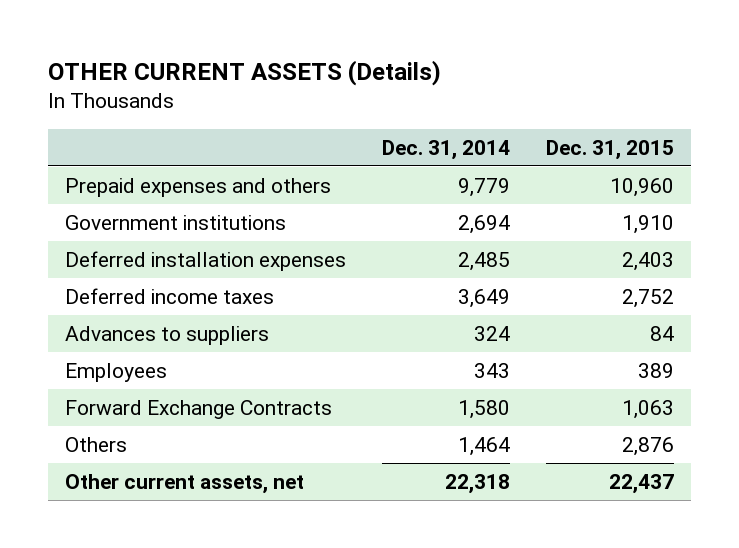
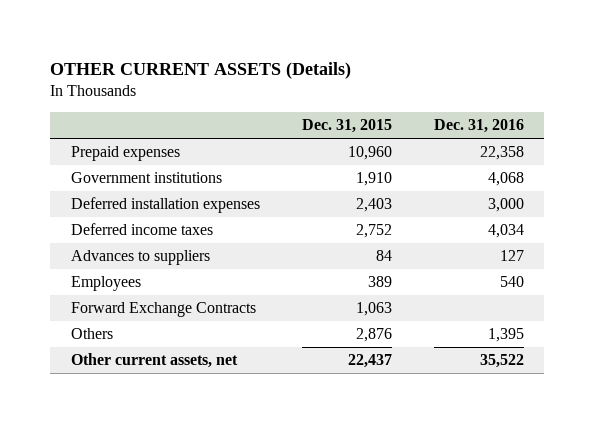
[382,139,511,160] Dec. 31, 2014 -> none
none -> [433,119,524,134] Dec. 31, 2016
[65,177,332,197] Prepaid expenses and others -> [71,146,181,162] Prepaid expenses

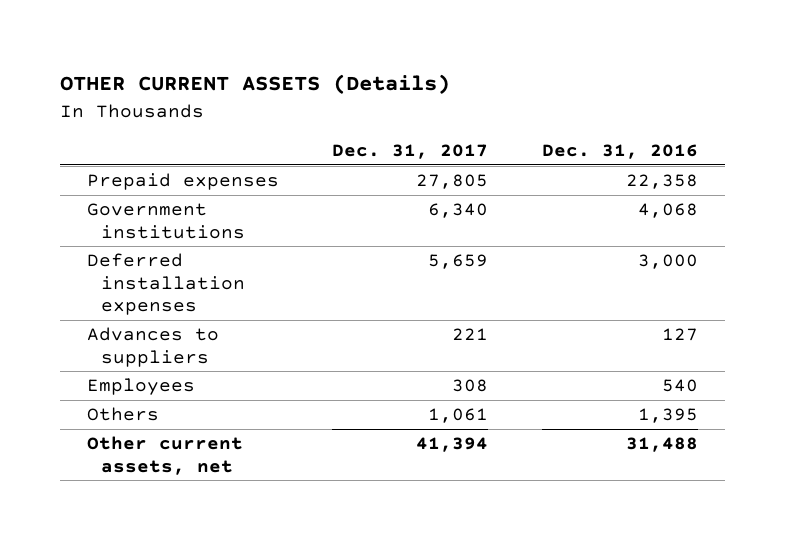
[301,119,392,134] Dec. 31, 2015 -> none
none -> [332,144,489,160] Dec. 31, 2017
[71,223,214,236] Deferred income taxes -> none
[71,302,257,318] Forward Exchange Contracts -> none
[479,354,524,369] 35,522 -> [626,437,699,453] 31,488

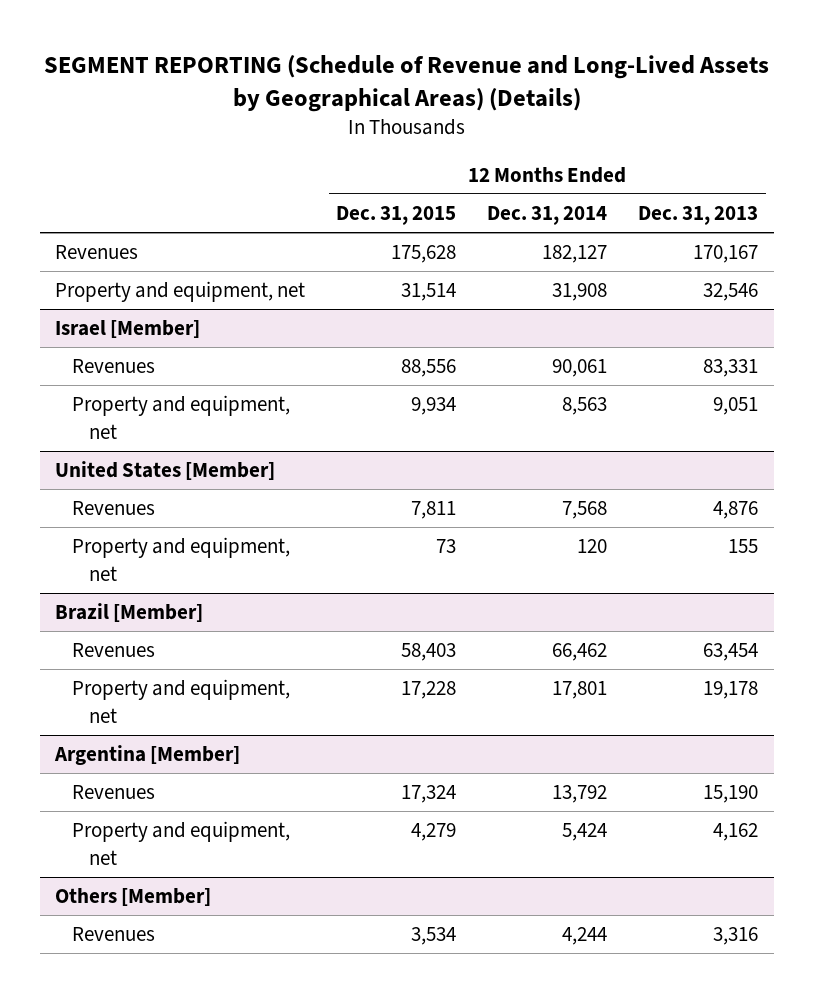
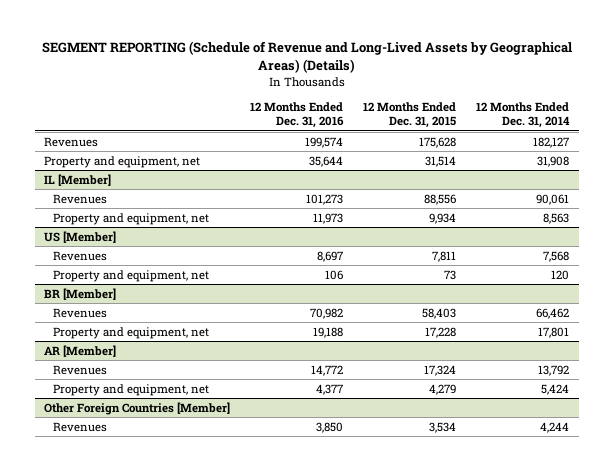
[638,205,759,225] Dec. 31, 2013 -> none
none -> [250,101,345,129] 12 Months Ended Dec. 31, 2016
[55,320,201,339] Israel [Member] -> [44,173,112,186] IL [Member]
[55,461,276,481] United States [Member] -> [44,230,117,243] US [Member]
[55,603,204,623] Brazil [Member] -> [44,287,117,300] BR [Member]
[54,745,241,766] Argentina [Member] -> [44,344,117,357] AR [Member]
[55,888,212,907] Others [Member] -> [44,401,231,415] Other Foreign Countries [Member]

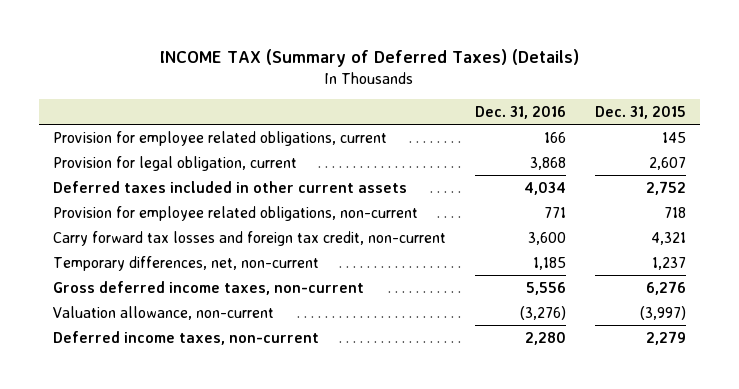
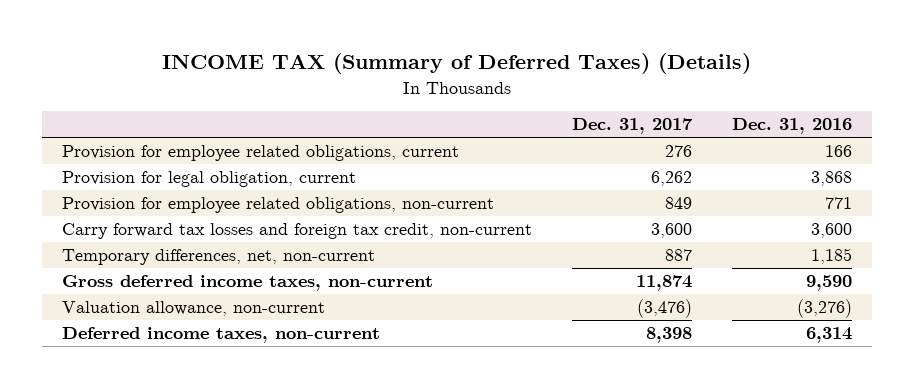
[594,105,686,119] Dec. 31, 2015 -> none
none -> [571,118,693,135] Dec. 31, 2017
[53,180,408,193] Deferred taxes included in other current assets -> none
[525,281,566,295] 5,556 -> [805,274,852,291] 9,590
[524,331,566,345] 2,280 -> [805,326,852,343] 6,314

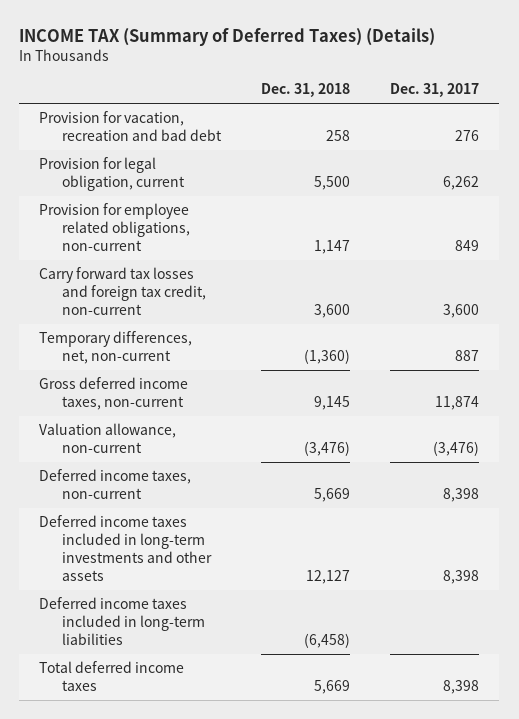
[731,118,852,135] Dec. 31, 2016 -> none
none -> [261,83,351,98] Dec. 31, 2018
[61,144,459,161] Provision for employee related obligations, current -> [39,111,223,142] Provision for vacation, recreation and bad debt
none -> [39,515,213,582] Deferred income taxes included in long-term investments and other assets
none -> [39,597,206,646] Deferred income taxes included in long-term liabilities
none -> [39,661,185,692] Total deferred income taxes

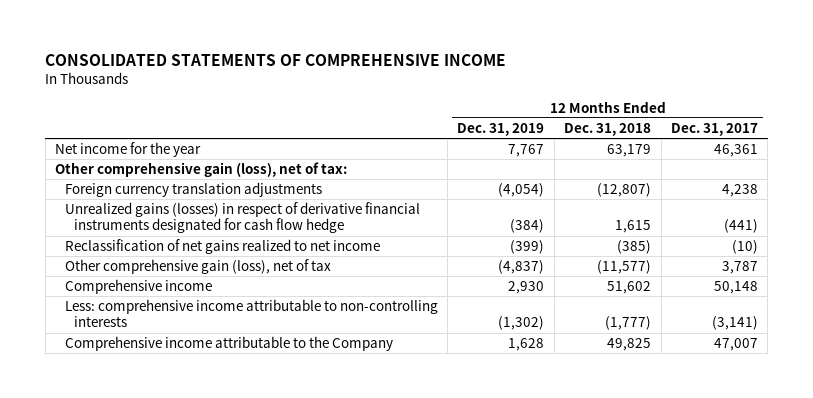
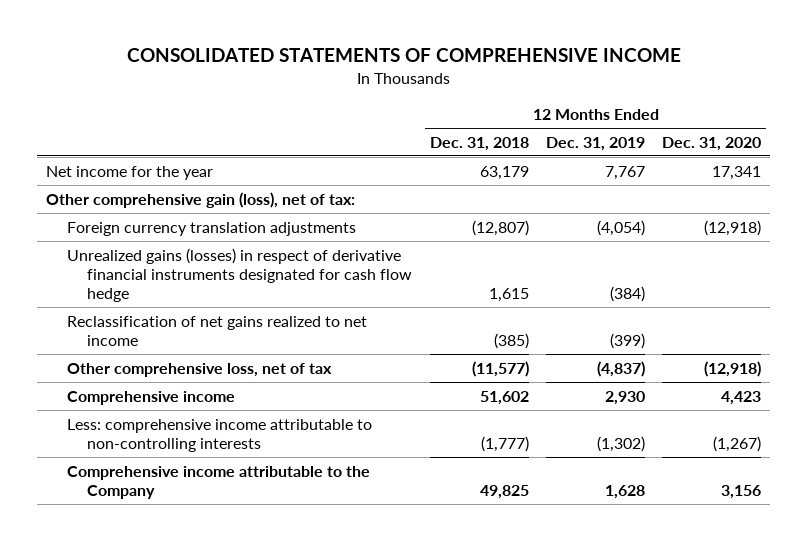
[671,122,759,136] Dec. 31, 2017 -> none
none -> [662,136,762,151] Dec. 31, 2020
[64,258,331,274] Other comprehensive gain (loss), net of tax -> [66,362,332,377] Other comprehensive loss, net of tax

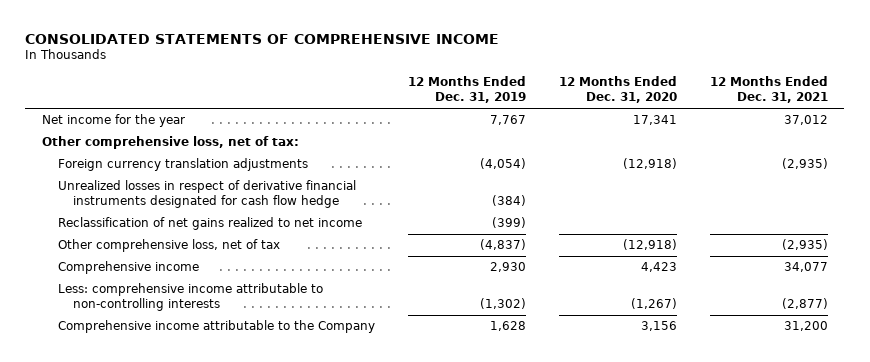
[429,136,529,151] Dec. 31, 2018 -> none
none -> [709,76,828,104] 12 Months Ended Dec. 31, 2021
[45,191,355,208] Other comprehensive gain (loss), net of tax: -> [41,136,299,150] Other comprehensive loss, net of tax:
[66,247,413,303] Unrealized gains (losses) in respect of derivative financial instruments designated for cash flow hedge -> [57,180,356,209] Unrealized losses in respect of derivative financial instruments designated for cash flow hedge

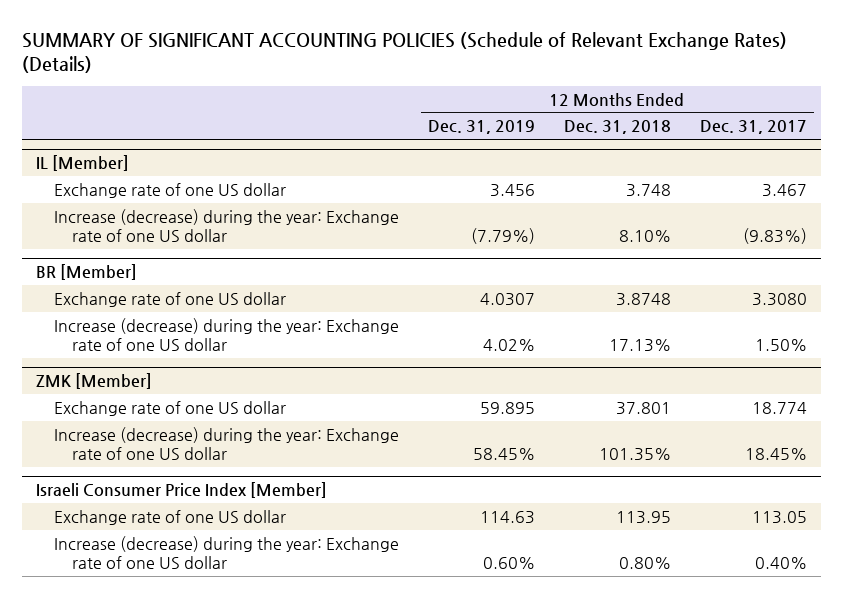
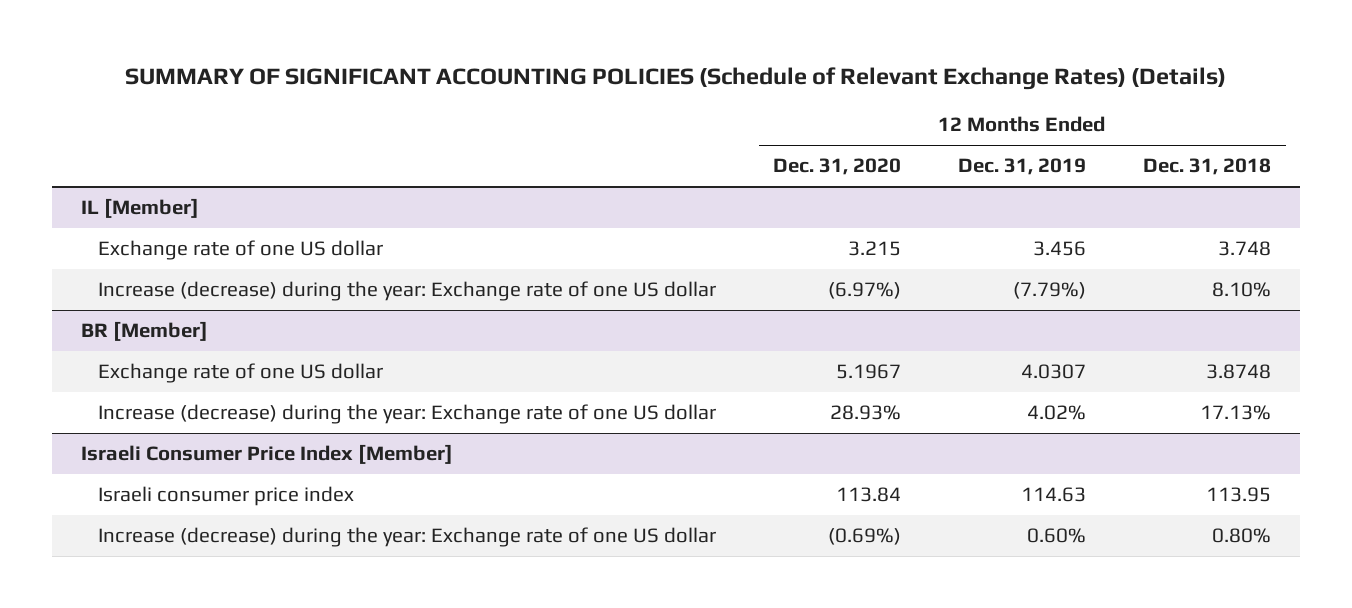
[699,120,807,135] Dec. 31, 2017 -> none
none -> [772,158,901,176] Dec. 31, 2020
[36,373,153,390] ZMK [Member] -> none
[54,400,287,416] Exchange rate of one US dollar -> none
[54,426,400,460] Increase (decrease) during the year: Exchange rate of one US dollar -> none
[54,509,287,525] Exchange rate of one US dollar -> [97,486,354,507] Israeli consumer price index

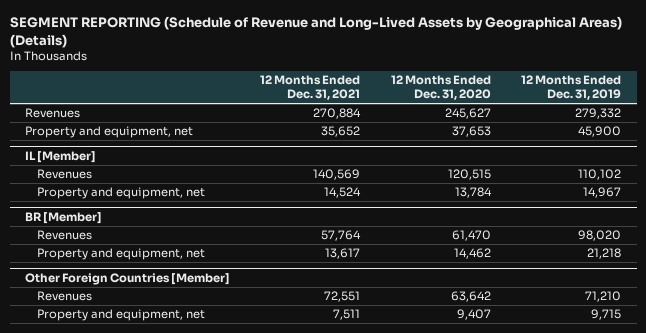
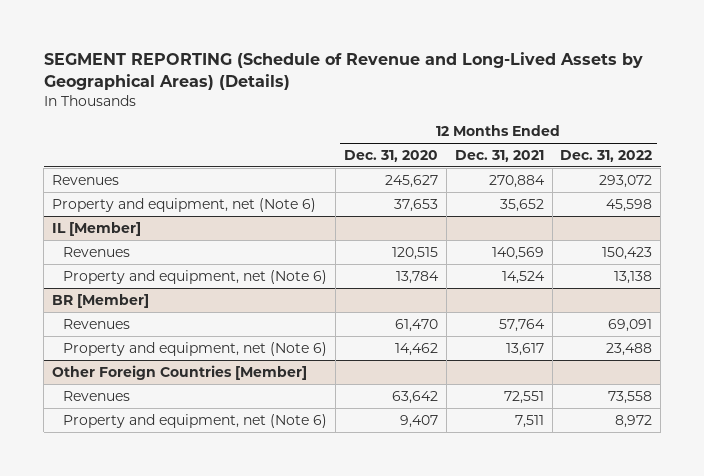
[521,75,622,101] 12 Months Ended Dec. 31, 2019 -> none
none -> [560,149,653,162] Dec. 31, 2022
[24,126,193,139] Property and equipment, net -> [51,197,316,212] Property and equipment, net (Note 6)
[37,187,206,200] Property and equipment, net -> [63,269,328,284] Property and equipment, net (Note 6)
[37,248,206,261] Property and equipment, net -> [63,341,328,356] Property and equipment, net (Note 6)
[37,309,206,322] Property and equipment, net -> [63,413,328,428] Property and equipment, net (Note 6)

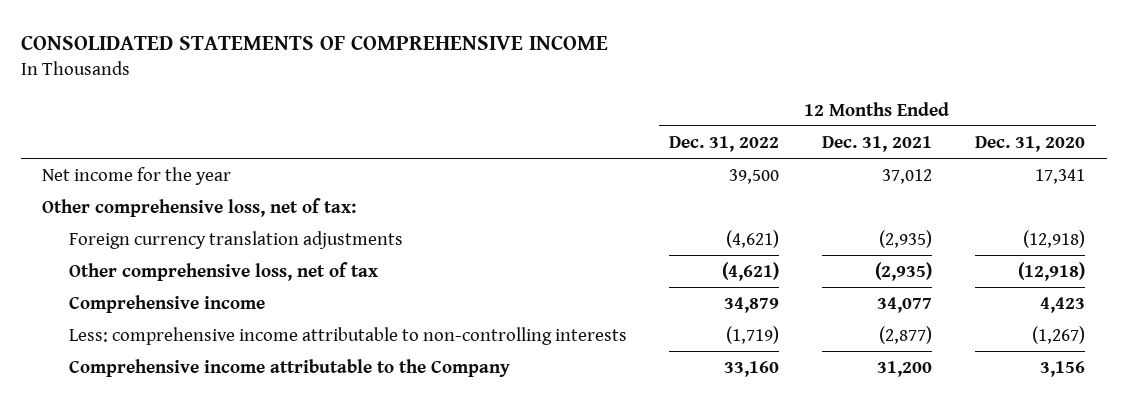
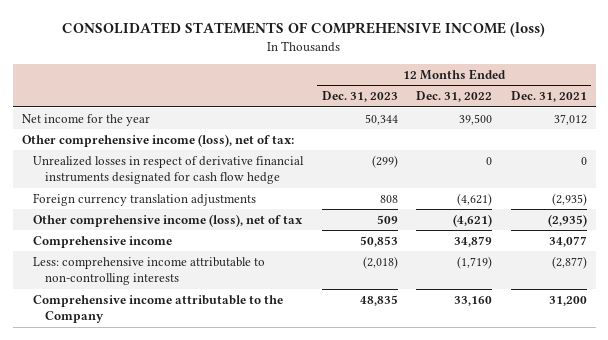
[20,34,608,50] CONSOLIDATED STATEMENTS OF COMPREHENSIVE INCOME -> [62,21,546,37] CONSOLIDATED STATEMENTS OF COMPREHENSIVE INCOME (loss)
[975,135,1086,152] Dec. 31, 2020 -> none
none -> [321,91,398,103] Dec. 31, 2023
[42,197,357,217] Other comprehensive loss, net of tax: -> [21,133,294,147] Other comprehensive income (loss), net of tax:
none -> [33,155,305,185] Unrealized losses in respect of derivative financial instruments designated for cash flow hedge
[68,261,378,281] Other comprehensive loss, net of tax -> [33,213,304,227] Other comprehensive income (loss), net of tax

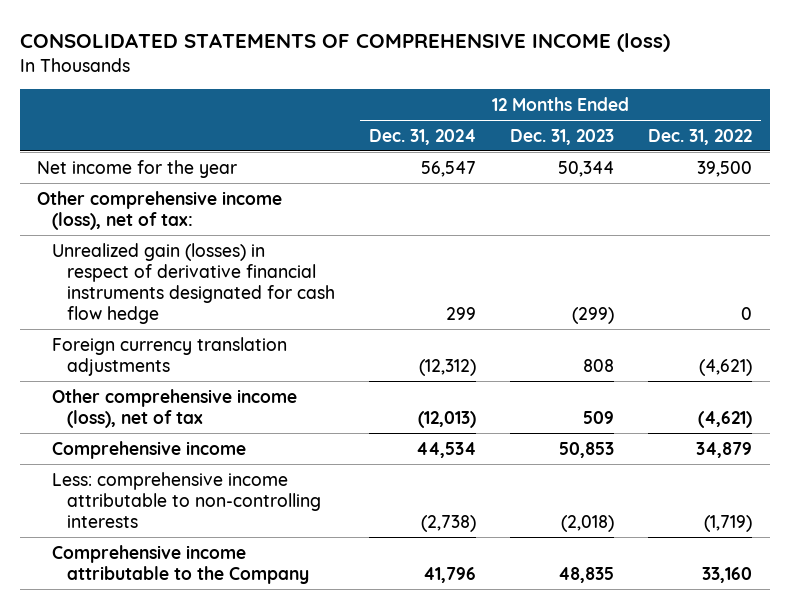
[510,91,587,103] Dec. 31, 2021 -> none
none -> [369,128,477,145] Dec. 31, 2024
[33,155,305,185] Unrealized losses in respect of derivative financial instruments designated for cash flow hedge -> [52,242,335,325] Unrealized gain (losses) in respect of derivative financial instruments designated for cash flow hedge

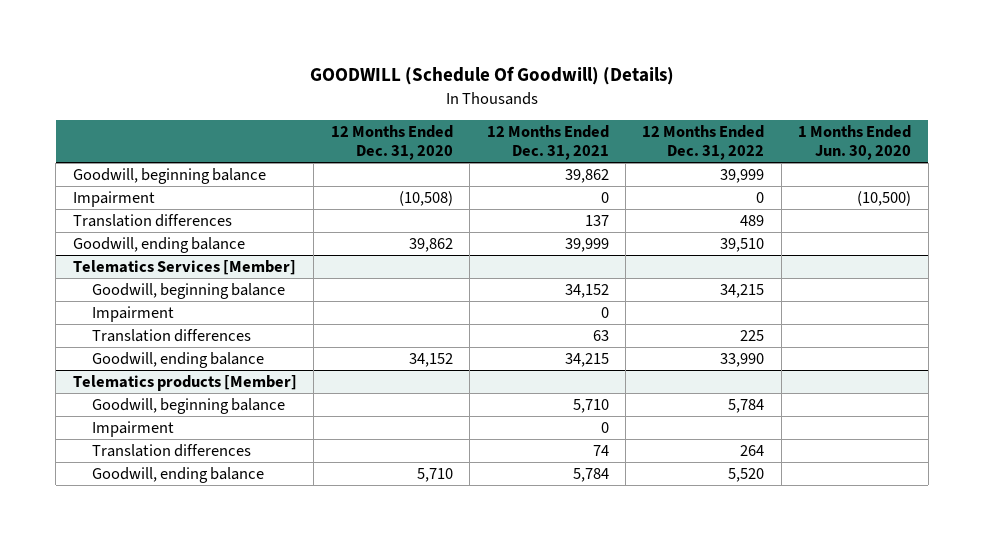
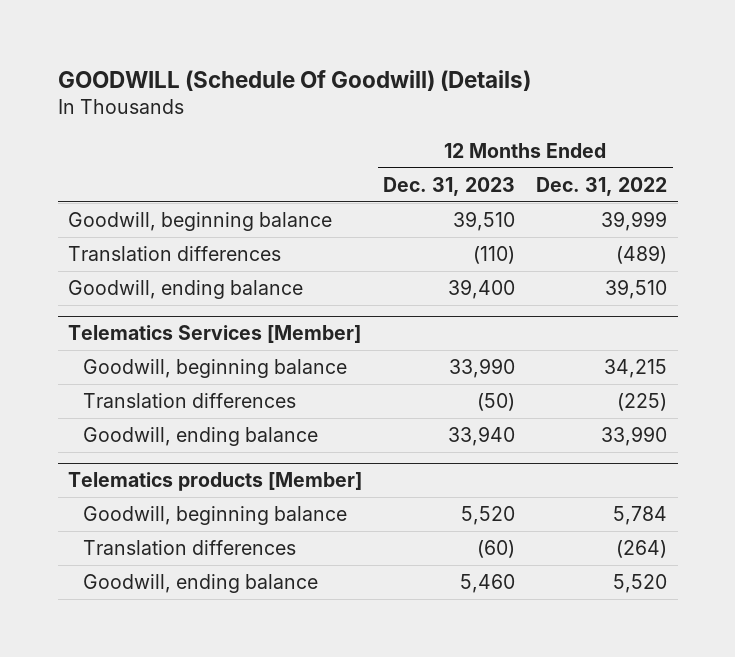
[330,124,453,161] 12 Months Ended Dec. 31, 2020 -> none
[486,124,609,161] 12 Months Ended Dec. 31, 2021 -> none
[798,124,912,161] 1 Months Ended Jun. 30, 2020 -> none
none -> [383,176,516,196] Dec. 31, 2023
[72,190,155,207] Impairment -> none
[740,214,765,226] 489 -> [616,245,668,265] (489)
[92,305,175,322] Impairment -> none
[740,329,765,341] 225 -> [617,393,668,412] (225)
[92,420,175,437] Impairment -> none
[740,444,765,456] 264 -> [616,540,668,559] (264)

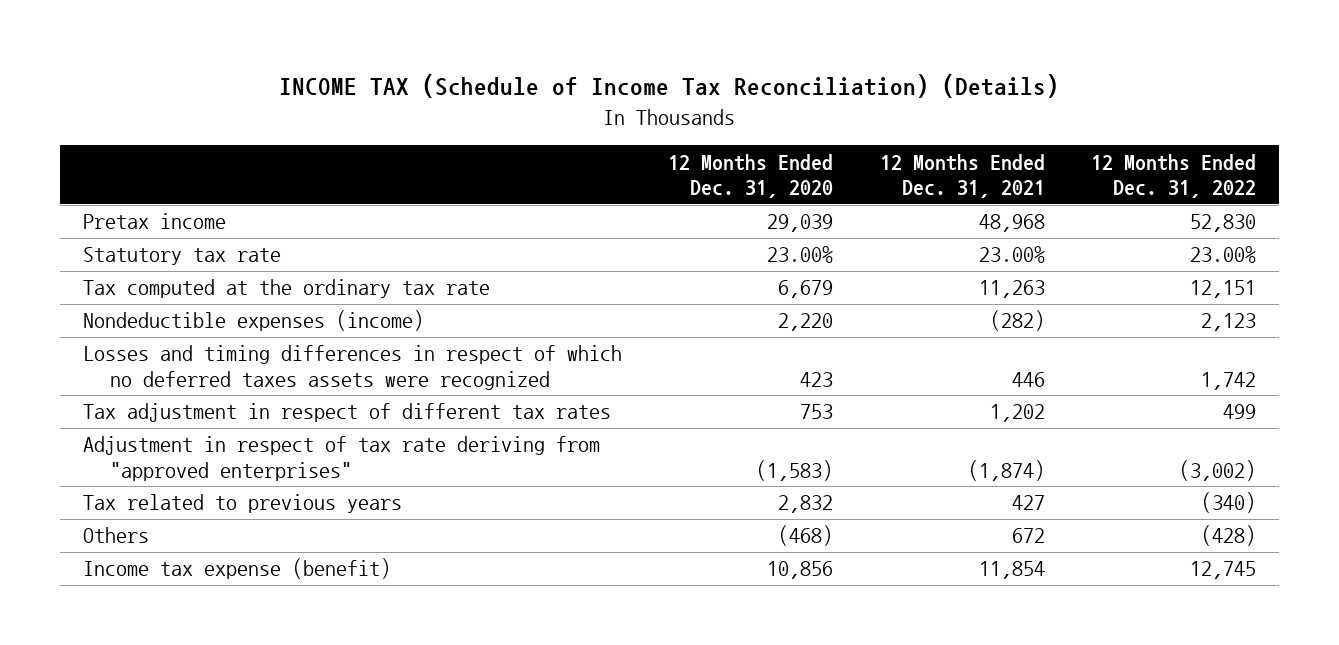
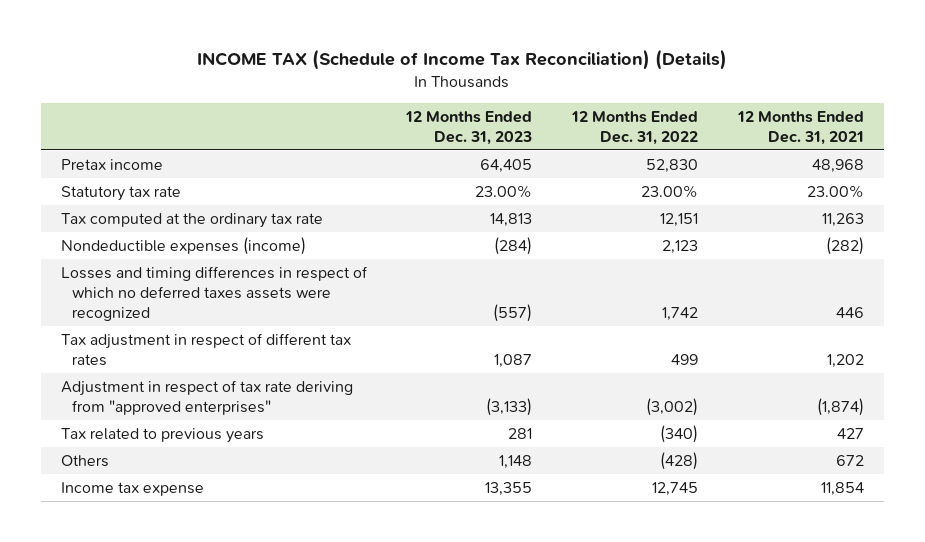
[668,153,834,199] 12 Months Ended Dec. 31, 2020 -> none
none -> [405,110,533,145] 12 Months Ended Dec. 31, 2023
[83,558,392,580] Income tax expense (benefit) -> [60,481,204,496] Income tax expense

